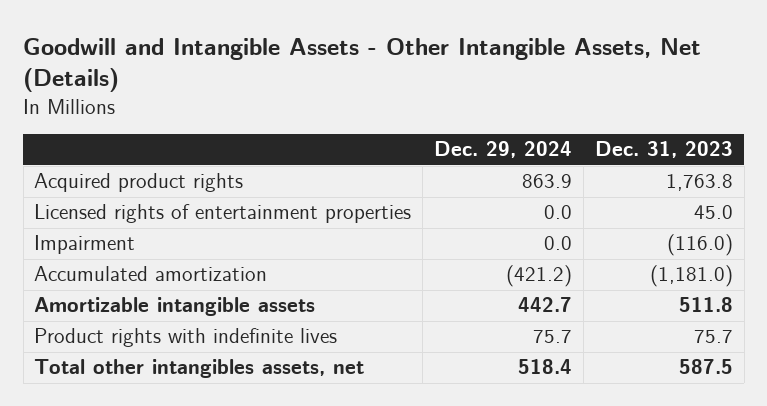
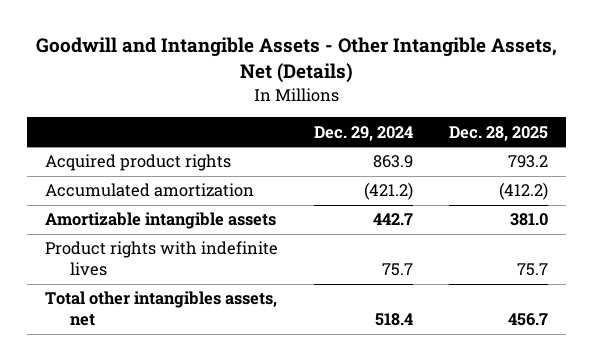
[594,141,733,159] Dec. 31, 2023 -> none
none -> [449,125,549,141] Dec. 28, 2025
[34,204,412,224] Licensed rights of entertainment properties -> none
[34,235,136,255] Impairment -> none

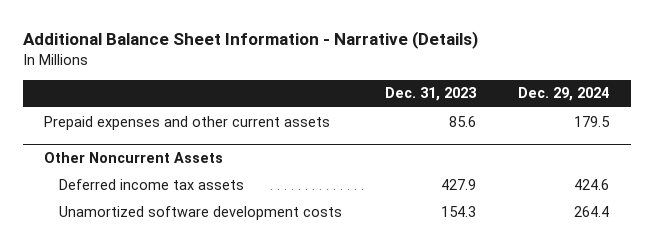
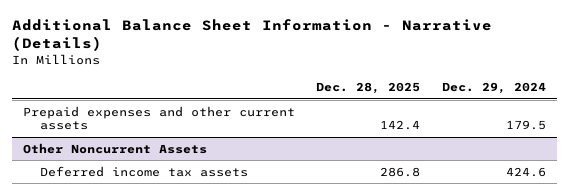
[384,87,477,102] Dec. 31, 2023 -> none
none -> [316,82,421,95] Dec. 28, 2025
[59,205,343,220] Unamortized software development costs -> none

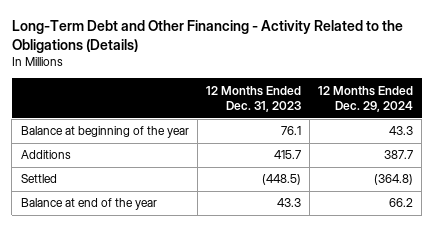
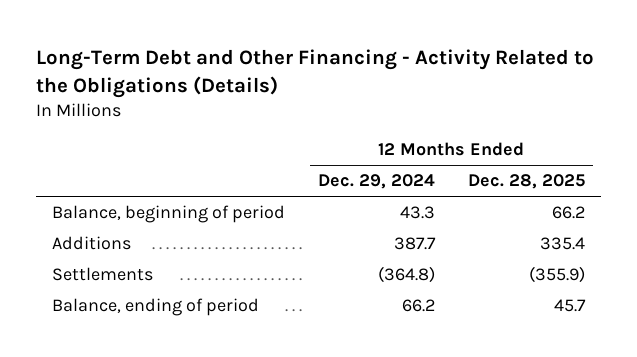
[205,85,301,113] 12 Months Ended Dec. 31, 2023 -> none
none -> [467,174,585,190] Dec. 28, 2025
[20,126,189,139] Balance at beginning of the year -> [52,205,286,224] Balance, beginning of period
[20,174,57,184] Settled -> [52,267,154,282] Settlements
[20,198,157,211] Balance at end of the year -> [52,298,260,317] Balance, ending of period

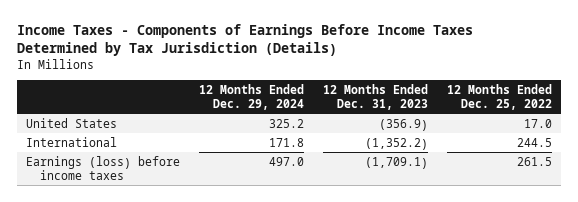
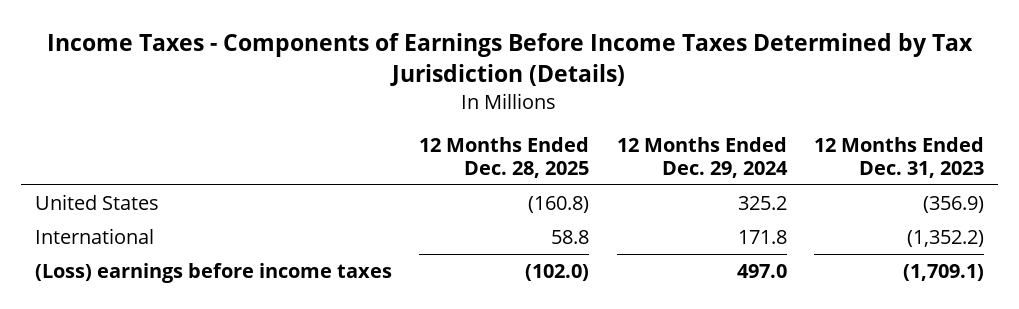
[446,83,552,110] 12 Months Ended Dec. 25, 2022 -> none
none -> [419,137,590,178] 12 Months Ended Dec. 28, 2025
[26,155,181,180] Earnings (loss) before income taxes -> [34,262,392,283] (Loss) earnings before income taxes

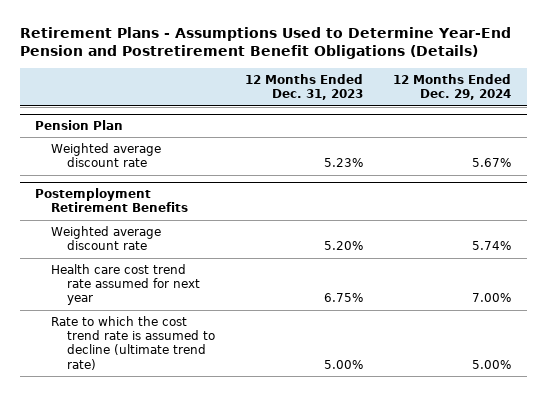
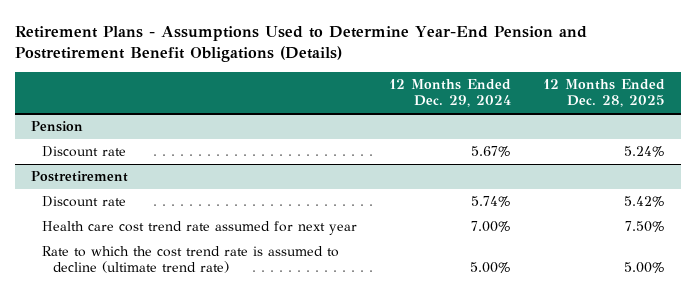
[244,74,363,101] 12 Months Ended Dec. 31, 2023 -> none
none -> [542,79,665,108] 12 Months Ended Dec. 28, 2025
[35,120,124,131] Pension Plan -> [30,121,83,133] Pension
[50,142,161,168] Weighted average discount rate -> [41,146,126,158] Discount rate
[35,188,188,213] Postemployment Retirement Benefits -> [30,171,128,183] Postretirement
[50,225,161,251] Weighted average discount rate -> [41,196,126,208] Discount rate

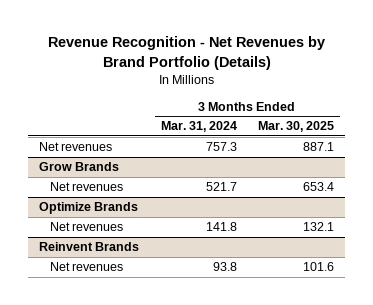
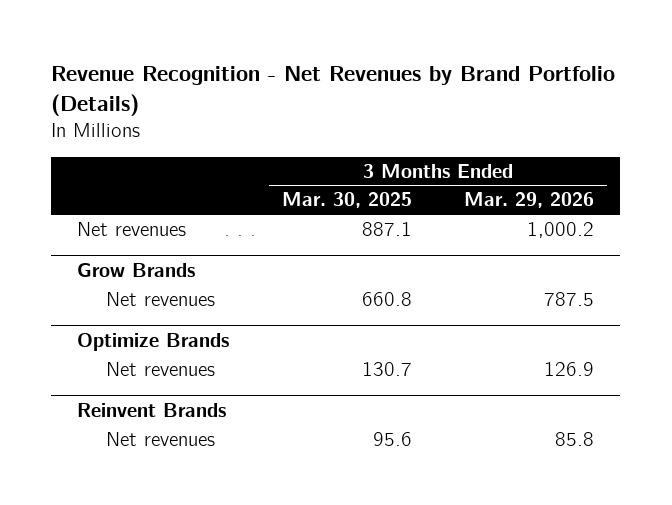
[160,121,237,133] Mar. 31, 2024 -> none
none -> [464,192,595,209] Mar. 29, 2026
[303,182,335,192] 653.4 -> [361,292,412,307] 660.8
[303,222,335,232] 132.1 -> [361,362,412,377] 130.7
[303,262,335,272] 101.6 -> [372,432,412,447] 95.6

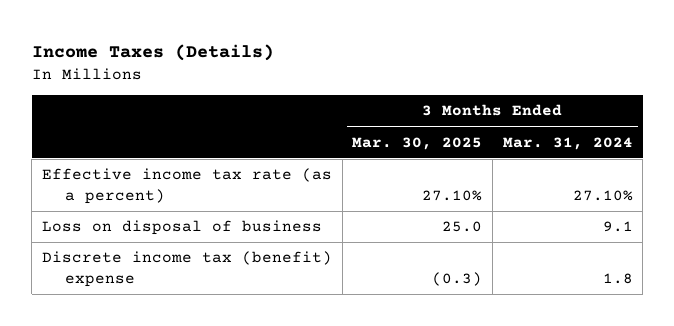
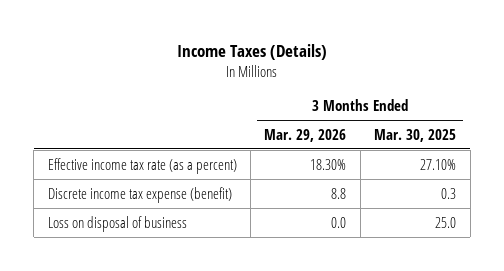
[502,136,633,150] Mar. 31, 2024 -> none
none -> [264,128,347,142] Mar. 29, 2026
none -> [47,186,232,203] Discrete income tax expense (benefit)
[41,251,332,288] Discrete income tax (benefit) expense -> none

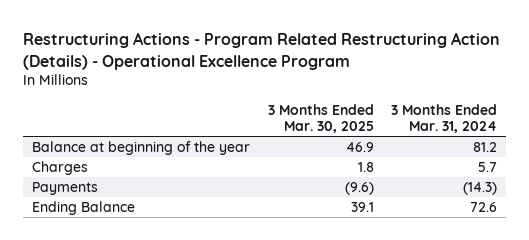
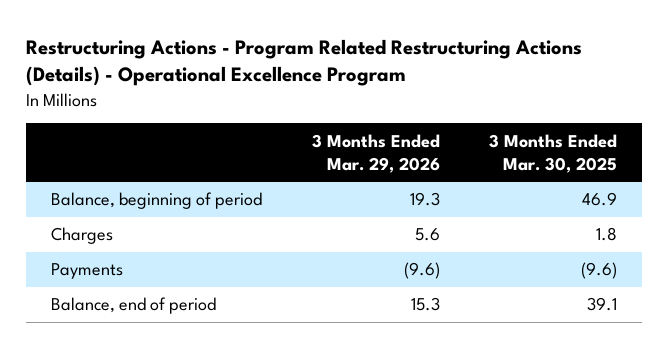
[23,31,501,70] Restructuring Actions - Program Related Restructuring Action (Details) - Operational Excellence Program -> [25,38,582,87] Restructuring Actions - Program Related Restructuring Actions (Details) - Operational Excellence Program
[391,103,498,134] 3 Months Ended Mar. 31, 2024 -> none
none -> [311,133,440,173] 3 Months Ended Mar. 29, 2026
[31,141,250,156] Balance at beginning of the year -> [50,192,262,210] Balance, beginning of period
[31,201,135,216] Ending Balance -> [50,297,216,315] Balance, end of period

